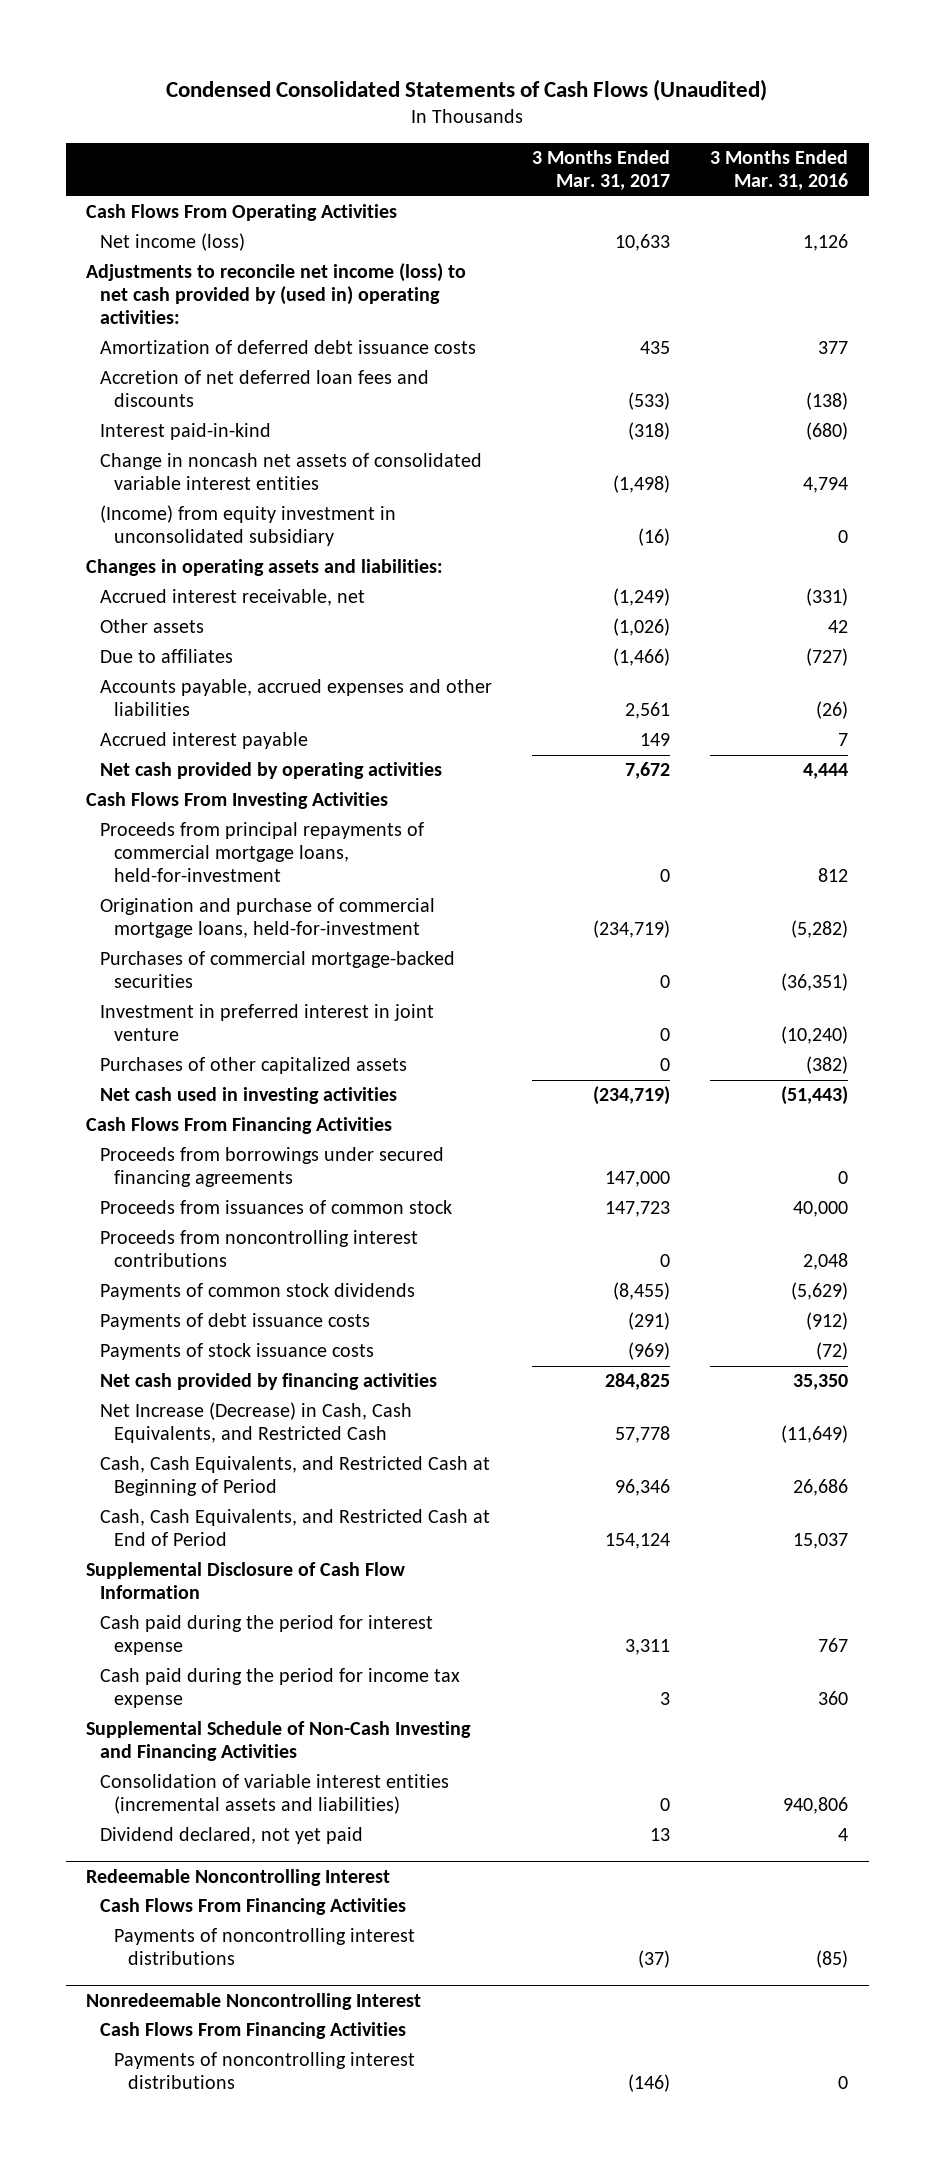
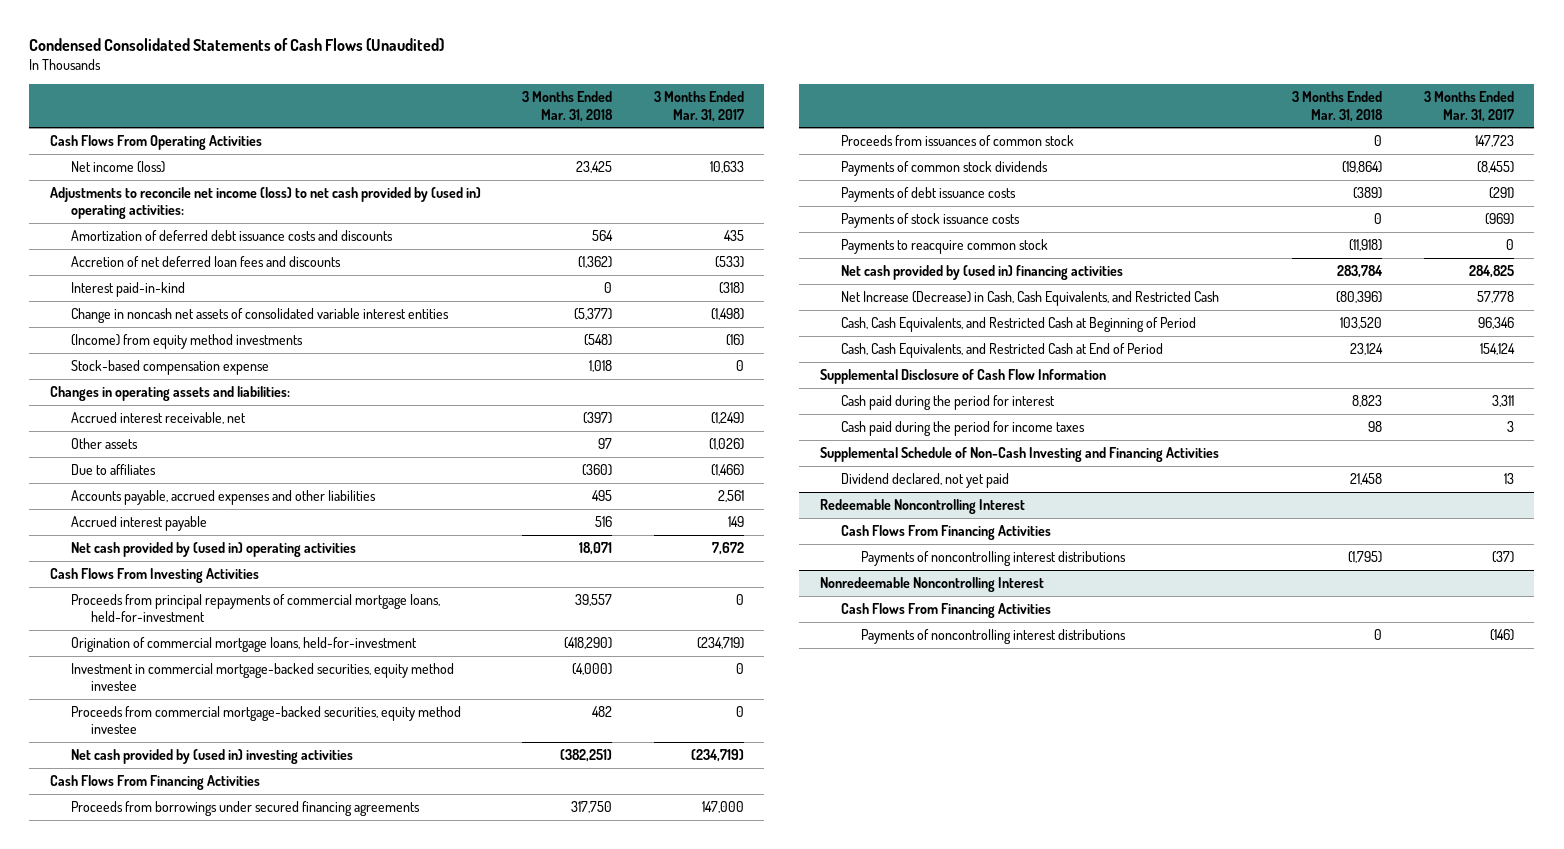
[710,150,849,191] 3 Months Ended Mar. 31, 2016 -> none
none -> [522,91,614,122] 3 Months Ended Mar. 31, 2018
[100,340,477,355] Amortization of deferred debt issuance costs -> [70,230,393,242] Amortization of deferred debt issuance costs and discounts
[100,505,397,547] (Income) from equity investment in unconsolidated subsidiary -> [70,334,303,350] (Income) from equity method investments
none -> [70,360,269,376] Stock-based compensation expense
[100,762,443,780] Net cash provided by operating activities -> [70,542,356,558] Net cash provided by (used in) operating activities
[100,951,456,989] Purchases of commercial mortgage-backed securities -> none
[100,1004,435,1042] Investment in preferred interest in joint venture -> none
[100,1057,408,1075] Purchases of other capitalized assets -> none
[100,898,436,939] Origination and purchase of commercial mortgage loans, held-for-investment -> [70,637,417,653] Origination of commercial mortgage loans, held-for-investment
none -> [70,663,454,692] Investment in commercial mortgage-backed securities, equity method investee
none -> [70,706,461,735] Proceeds from commercial mortgage-backed securities, equity method investee
[100,1087,398,1105] Net cash used in investing activities -> [70,749,353,765] Net cash provided by (used in) investing activities
[100,1230,419,1268] Proceeds from noncontrolling interest contributions -> none
none -> [840,239,1048,255] Payments to reacquire common stock
[100,1373,438,1391] Net cash provided by financing activities -> [840,265,1123,281] Net cash provided by (used in) financing activities
[100,1615,434,1656] Cash paid during the period for interest expense -> [840,395,1055,411] Cash paid during the period for interest
[100,1668,461,1709] Cash paid during the period for income tax expense -> [840,421,1085,437] Cash paid during the period for income taxes
[100,1774,450,1815] Consolidation of variable interest entities (incremental assets and liabilities) -> none

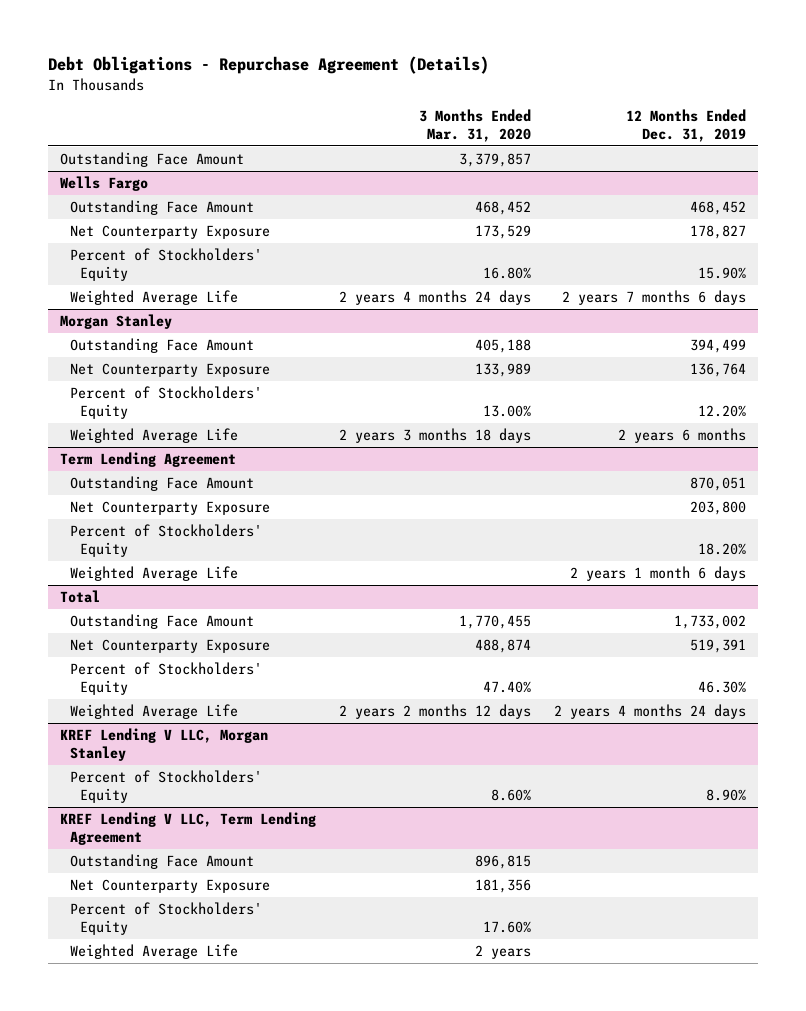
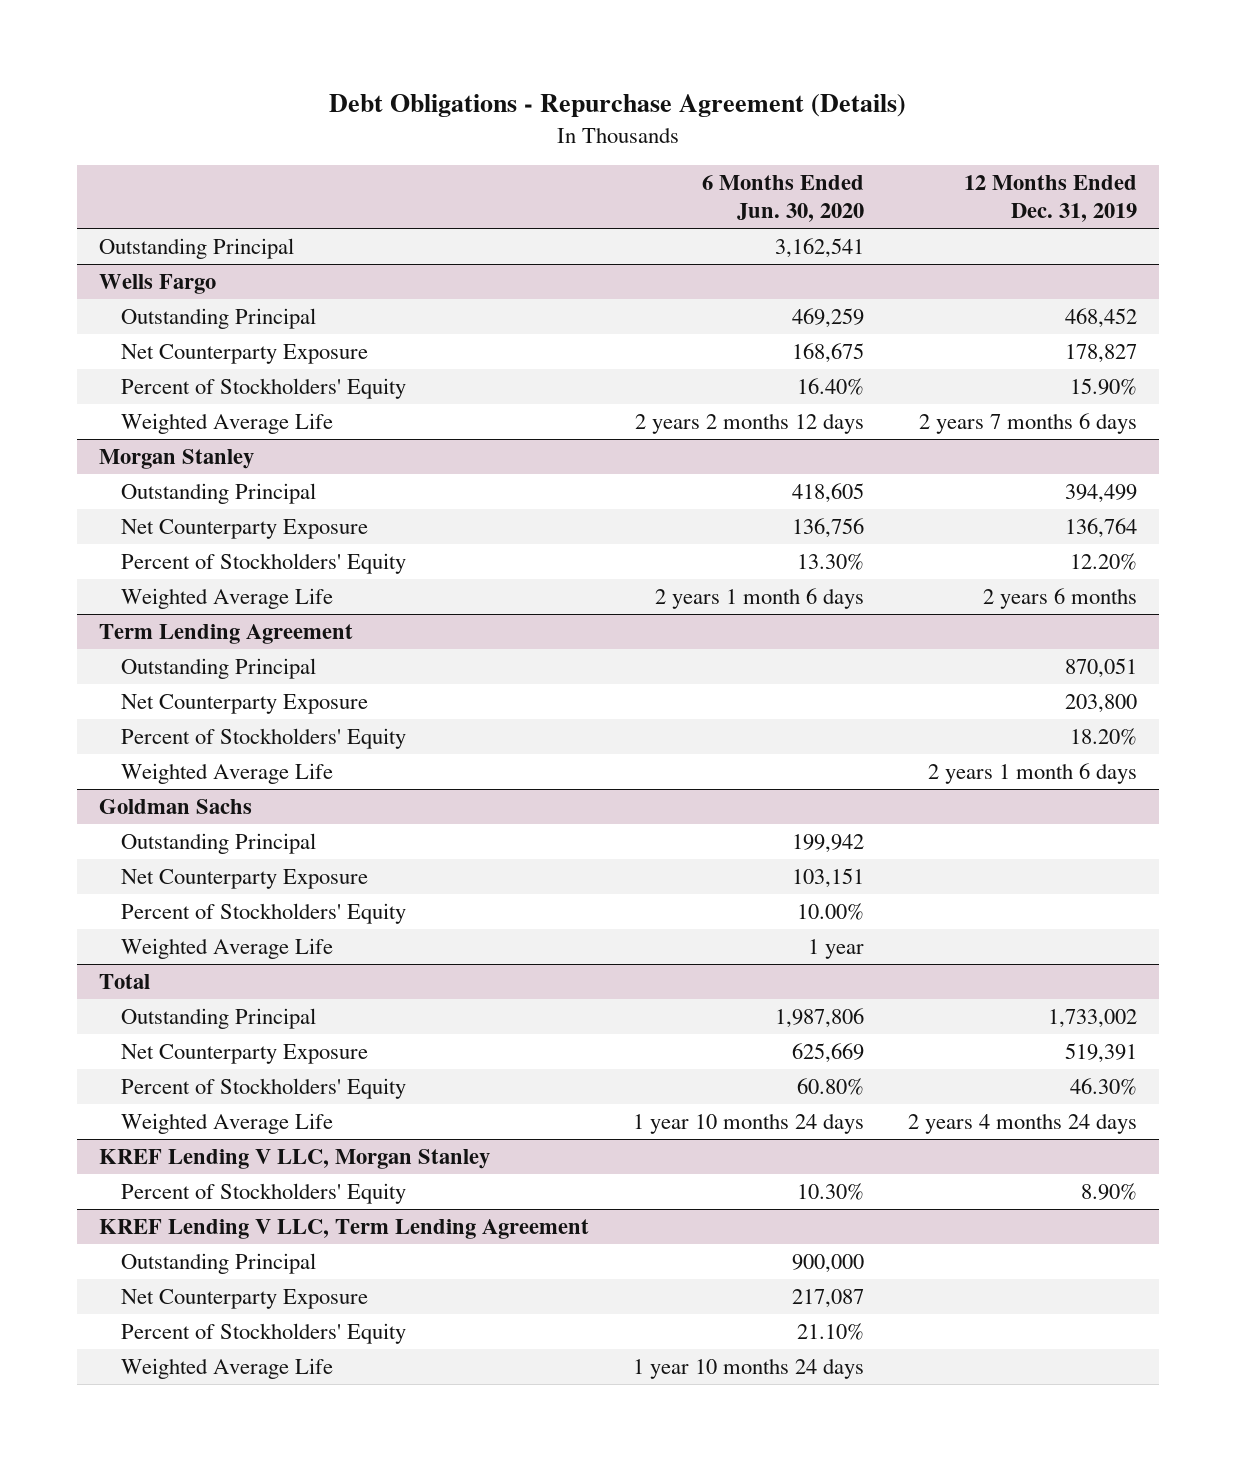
[418,109,531,142] 3 Months Ended Mar. 31, 2020 -> none
none -> [701,175,864,223] 6 Months Ended Jun. 30, 2020
[59,152,244,168] Outstanding Face Amount -> [98,237,294,259] Outstanding Principal
[69,200,254,216] Outstanding Face Amount -> [121,307,317,329] Outstanding Principal
[69,338,254,354] Outstanding Face Amount -> [121,482,317,504] Outstanding Principal
[69,476,254,492] Outstanding Face Amount -> [121,657,317,679] Outstanding Principal
none -> [98,798,252,814] Goldman Sachs
none -> [121,832,317,854] Outstanding Principal
none -> [121,868,369,889] Net Counterparty Exposure
none -> [121,902,407,924] Percent of Stockholders' Equity
none -> [121,937,334,959] Weighted Average Life
[69,614,254,630] Outstanding Face Amount -> [121,1007,317,1029] Outstanding Principal
[69,854,254,870] Outstanding Face Amount -> [121,1252,317,1274] Outstanding Principal

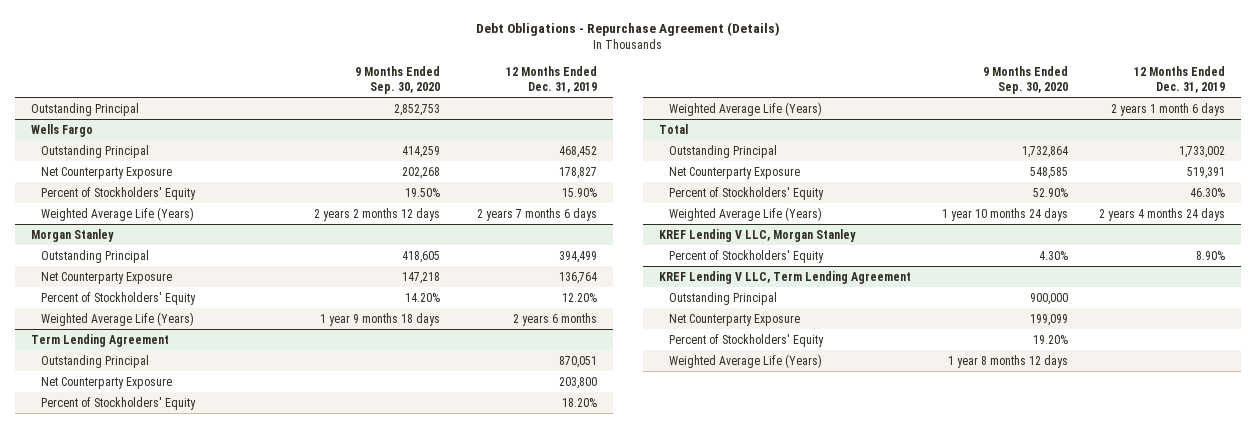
[701,175,864,223] 6 Months Ended Jun. 30, 2020 -> none
none -> [355,65,441,95] 9 Months Ended Sep. 30, 2020
[121,412,334,434] Weighted Average Life -> [41,206,195,221] Weighted Average Life (Years)
[121,587,334,609] Weighted Average Life -> [41,311,195,326] Weighted Average Life (Years)
[98,798,252,814] Goldman Sachs -> none
[121,832,317,854] Outstanding Principal -> none
[121,868,369,889] Net Counterparty Exposure -> none
[121,902,407,924] Percent of Stockholders' Equity -> none
[121,937,334,959] Weighted Average Life -> none
[121,762,334,784] Weighted Average Life -> [669,101,823,116] Weighted Average Life (Years)
[121,1112,334,1134] Weighted Average Life -> [669,206,823,221] Weighted Average Life (Years)
[121,1357,334,1379] Weighted Average Life -> [669,353,823,368] Weighted Average Life (Years)

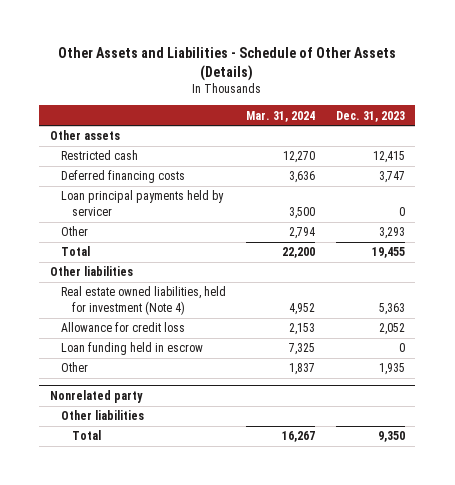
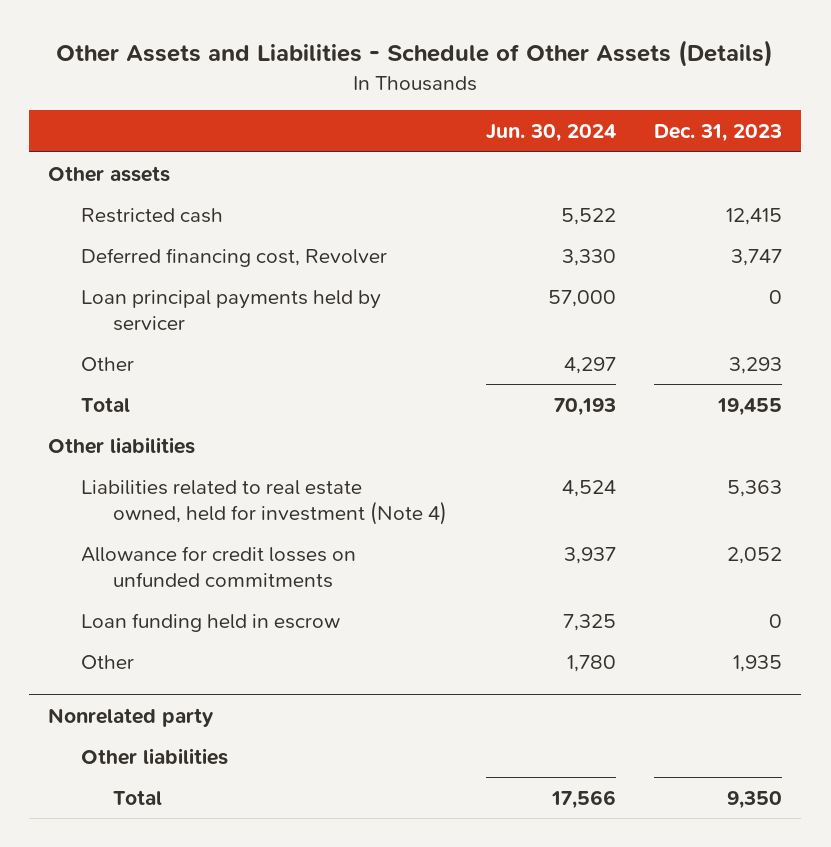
[246,110,316,122] Mar. 31, 2024 -> none
none -> [485,124,616,143] Jun. 30, 2024
[60,170,185,184] Deferred financing costs -> [80,247,387,267] Deferred financing cost, Revolver
[60,286,226,315] Real estate owned liabilities, held for investment (Note 4) -> [80,479,448,525] Liabilities related to real estate owned, held for investment (Note 4)
[60,322,185,333] Allowance for credit loss -> [80,545,356,588] Allowance for credit losses on unfunded commitments

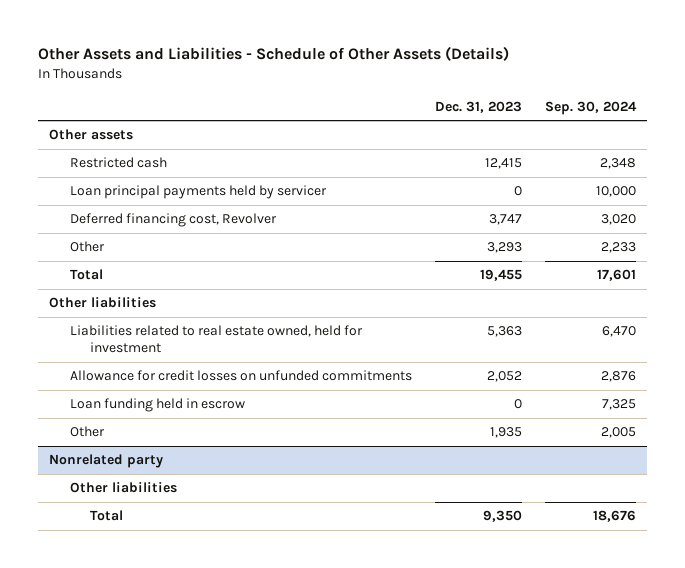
[485,124,616,143] Jun. 30, 2024 -> none
none -> [544,100,637,115] Sep. 30, 2024
[80,247,387,267] Deferred financing cost, Revolver -> [69,213,277,228] Deferred financing cost, Revolver
[80,479,448,525] Liabilities related to real estate owned, held for investment (Note 4) -> [69,325,363,354] Liabilities related to real estate owned, held for investment

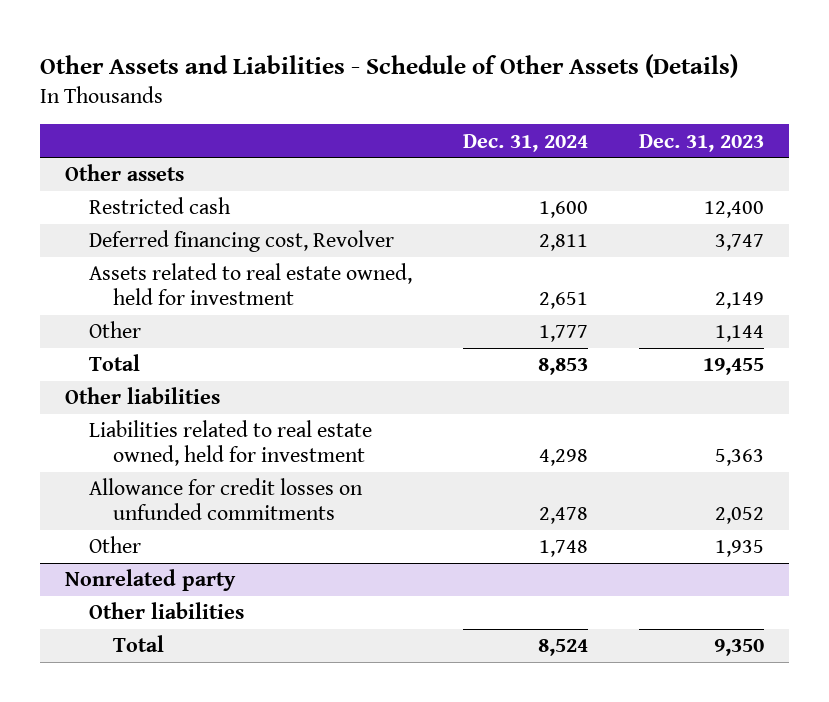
[544,100,637,115] Sep. 30, 2024 -> none
none -> [463,133,589,152] Dec. 31, 2024
[69,185,327,200] Loan principal payments held by servicer -> none
[484,158,522,170] 12,415 -> [703,201,764,219] 12,400
none -> [89,263,413,306] Assets related to real estate owned, held for investment
[486,242,522,254] 3,293 -> [714,325,764,343] 1,144
[69,398,245,413] Loan funding held in escrow -> none

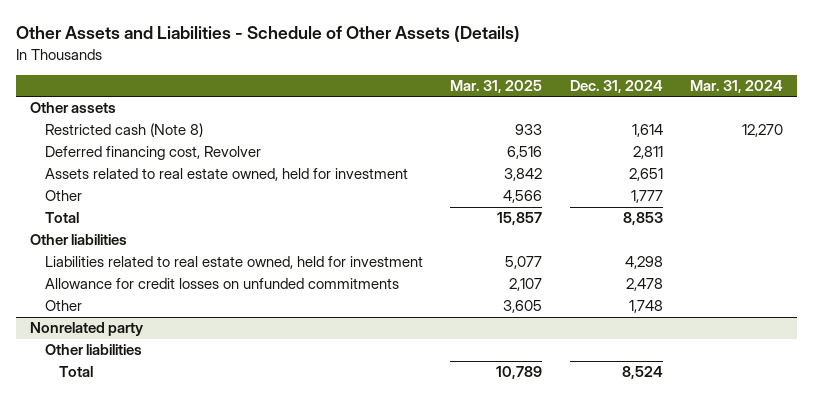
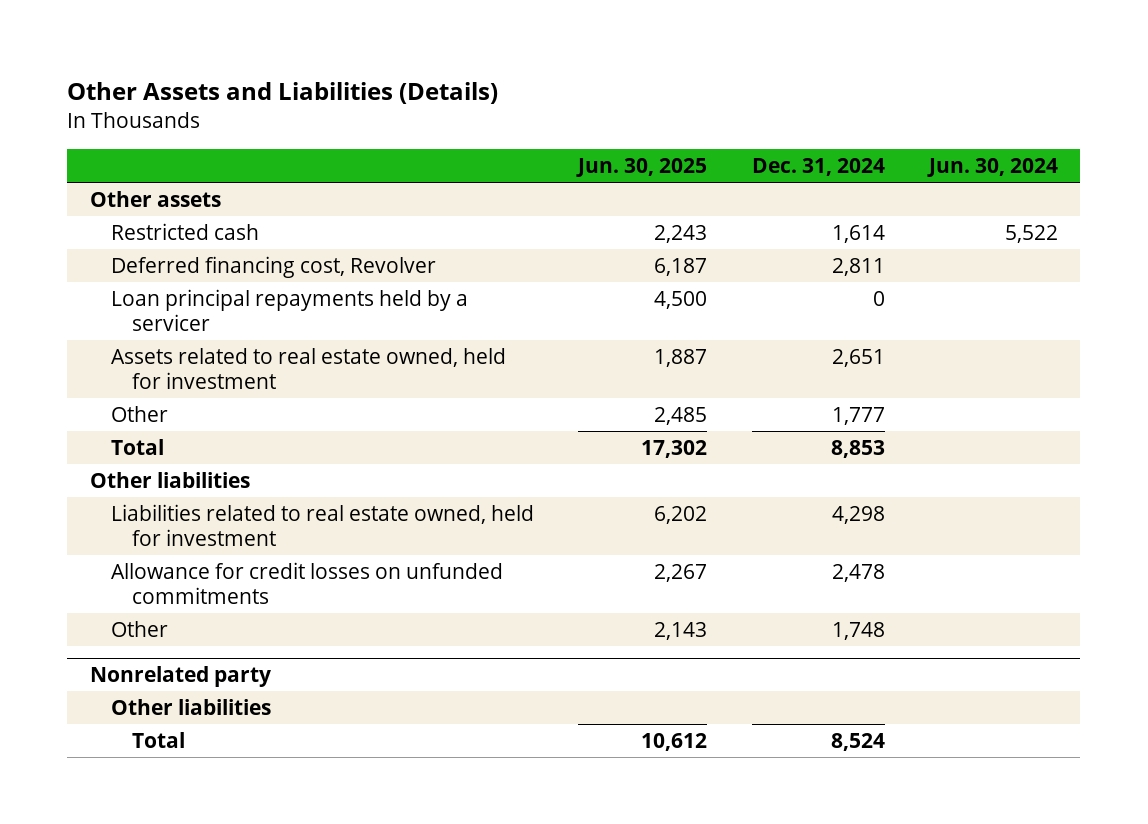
[16,26,521,43] Other Assets and Liabilities - Schedule of Other Assets (Details) -> [67,81,499,104] Other Assets and Liabilities (Details)
[450,80,543,94] Mar. 31, 2025 -> none
[690,80,784,94] Mar. 31, 2024 -> none
none -> [576,158,708,178] Jun. 30, 2025
none -> [926,158,1058,178] Jun. 30, 2024
[44,123,203,138] Restricted cash (Note 8) -> [110,222,259,240] Restricted cash
none -> [110,288,468,331] Loan principal repayments held by a servicer

